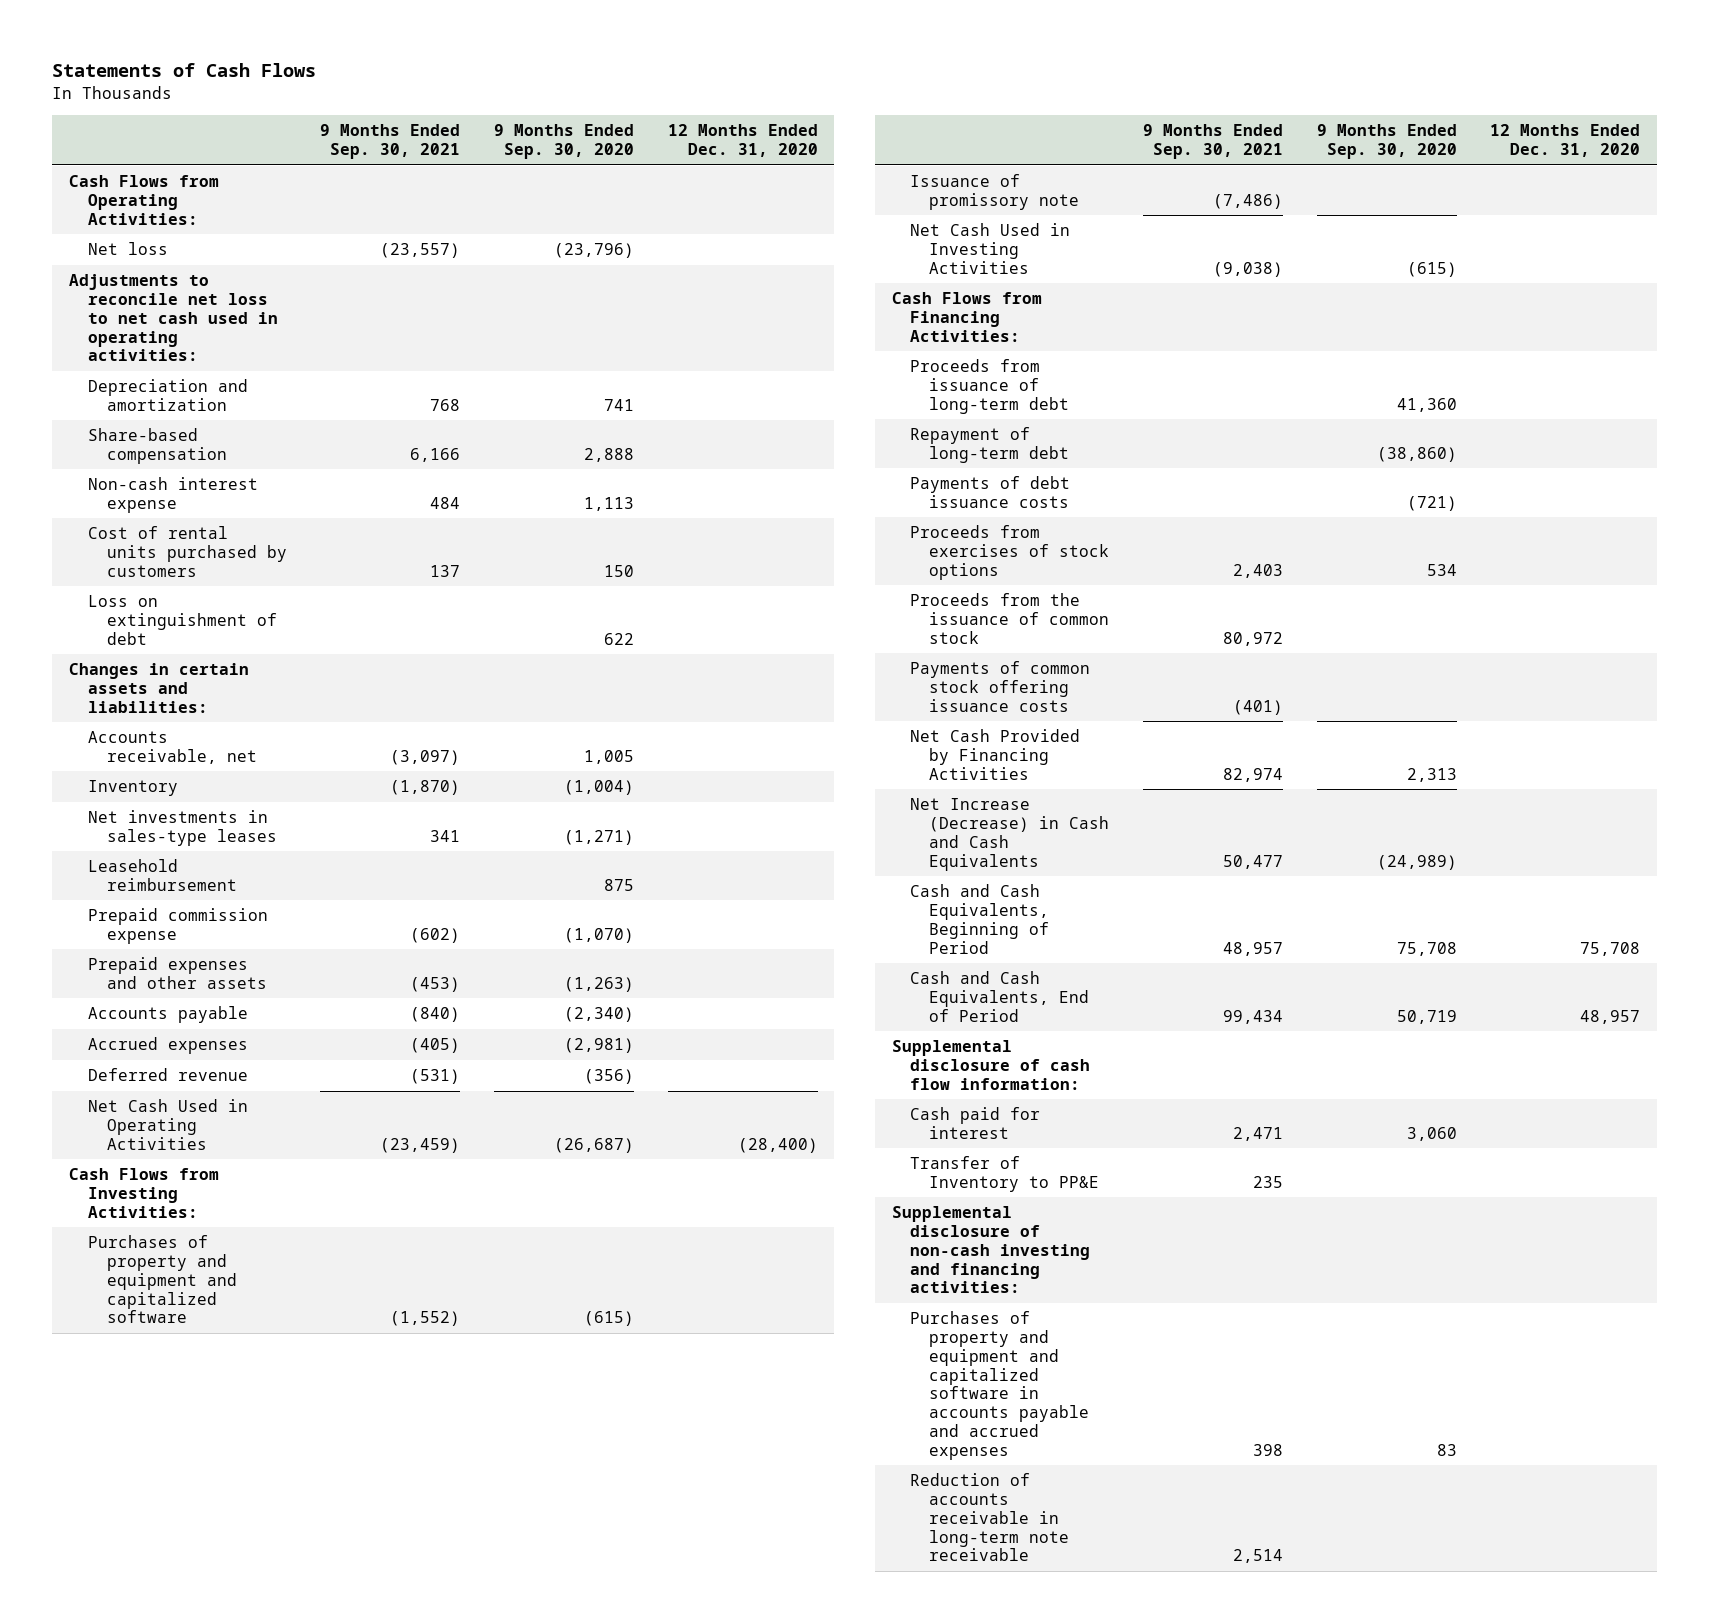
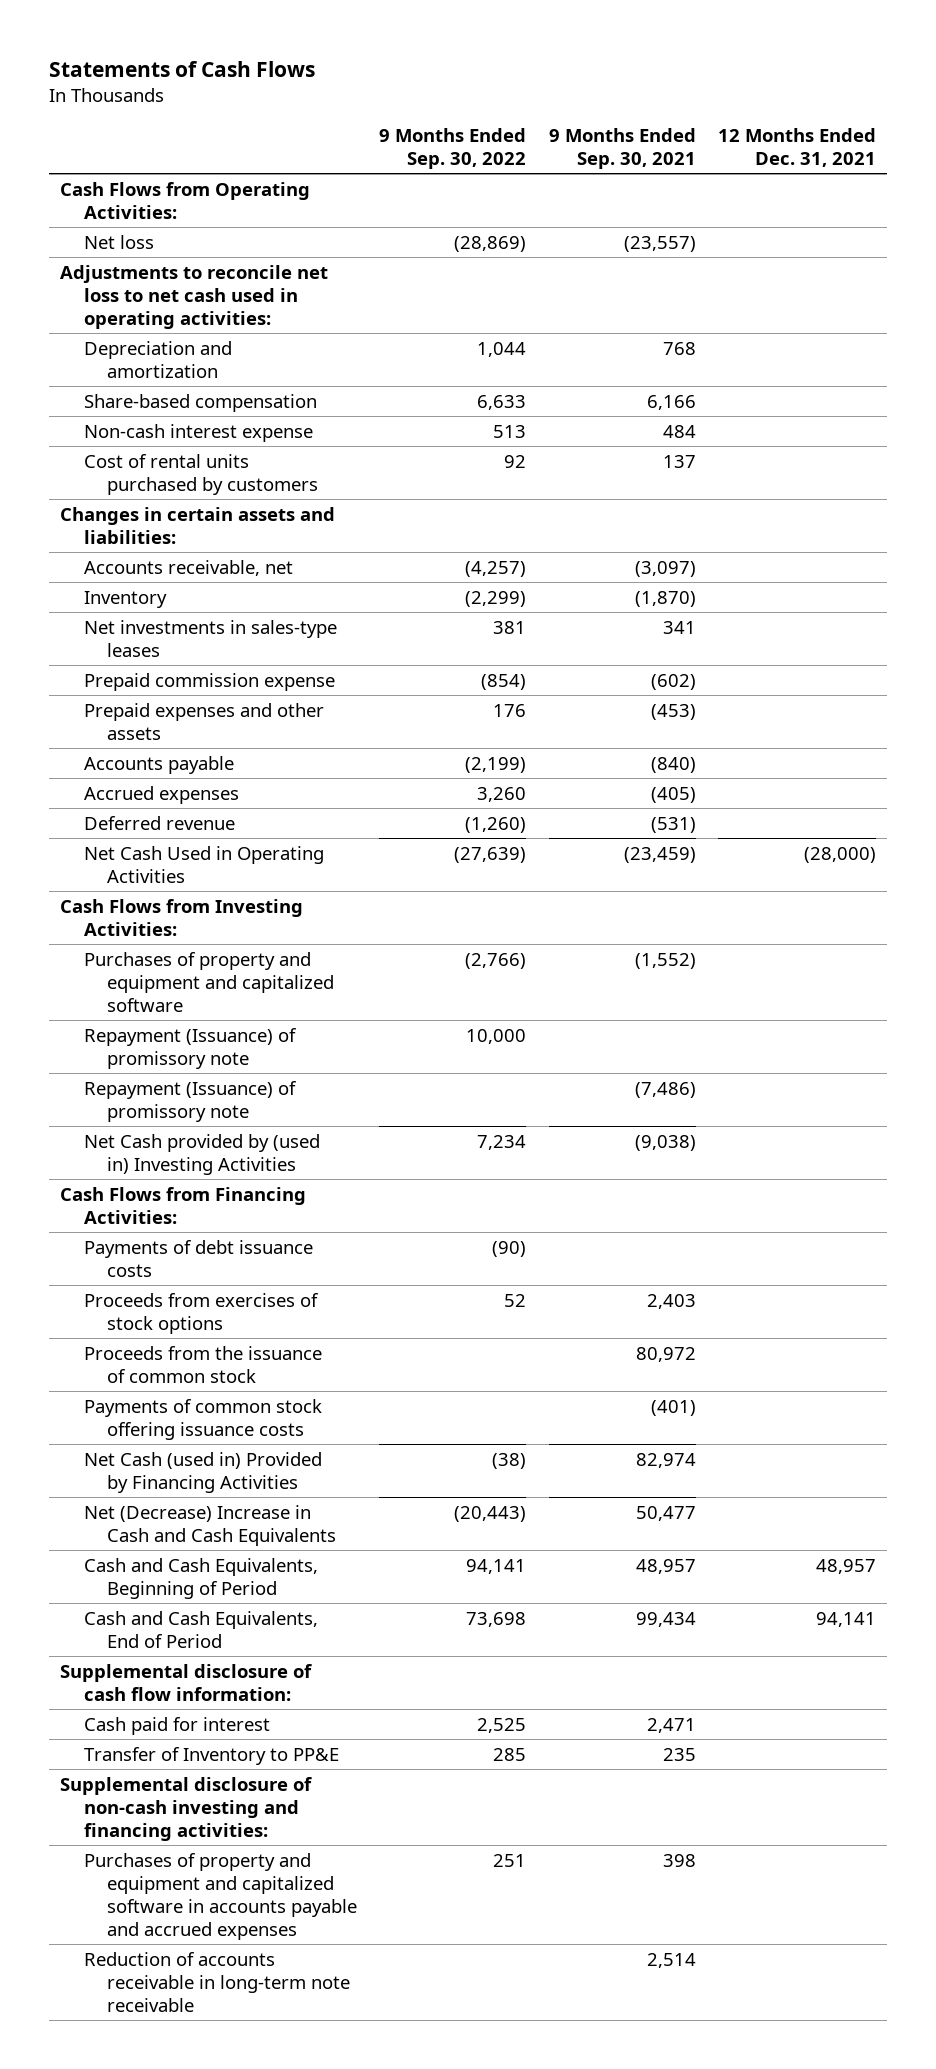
[493,124,634,160] 9 Months Ended Sep. 30, 2020 -> none
[667,124,818,158] 12 Months Ended Dec. 31, 2020 -> none
none -> [379,127,527,170] 9 Months Ended Sep. 30, 2022
none -> [718,127,877,168] 12 Months Ended Dec. 31, 2021
[87,595,277,645] Loss on extinguishment of debt -> none
[87,859,237,891] Leasehold reimbursement -> none
none -> [83,1027,297,1069] Repayment (Issuance) of promissory note
[910,174,1080,210] Issuance of promissory note -> [83,1080,297,1122] Repayment (Issuance) of promissory note
[910,223,1071,274] Net Cash Used in Investing Activities -> [83,1133,320,1175] Net Cash provided by (used in) Investing Activities
[910,359,1070,414] Proceeds from issuance of long-term debt -> none
[910,427,1070,463] Repayment of long-term debt -> none
[910,729,1081,780] Net Cash Provided by Financing Activities -> [83,1451,322,1493] Net Cash (used in) Provided by Financing Activities
[910,798,1110,871] Net Increase (Decrease) in Cash and Cash Equivalents -> [83,1504,337,1546] Net (Decrease) Increase in Cash and Cash Equivalents

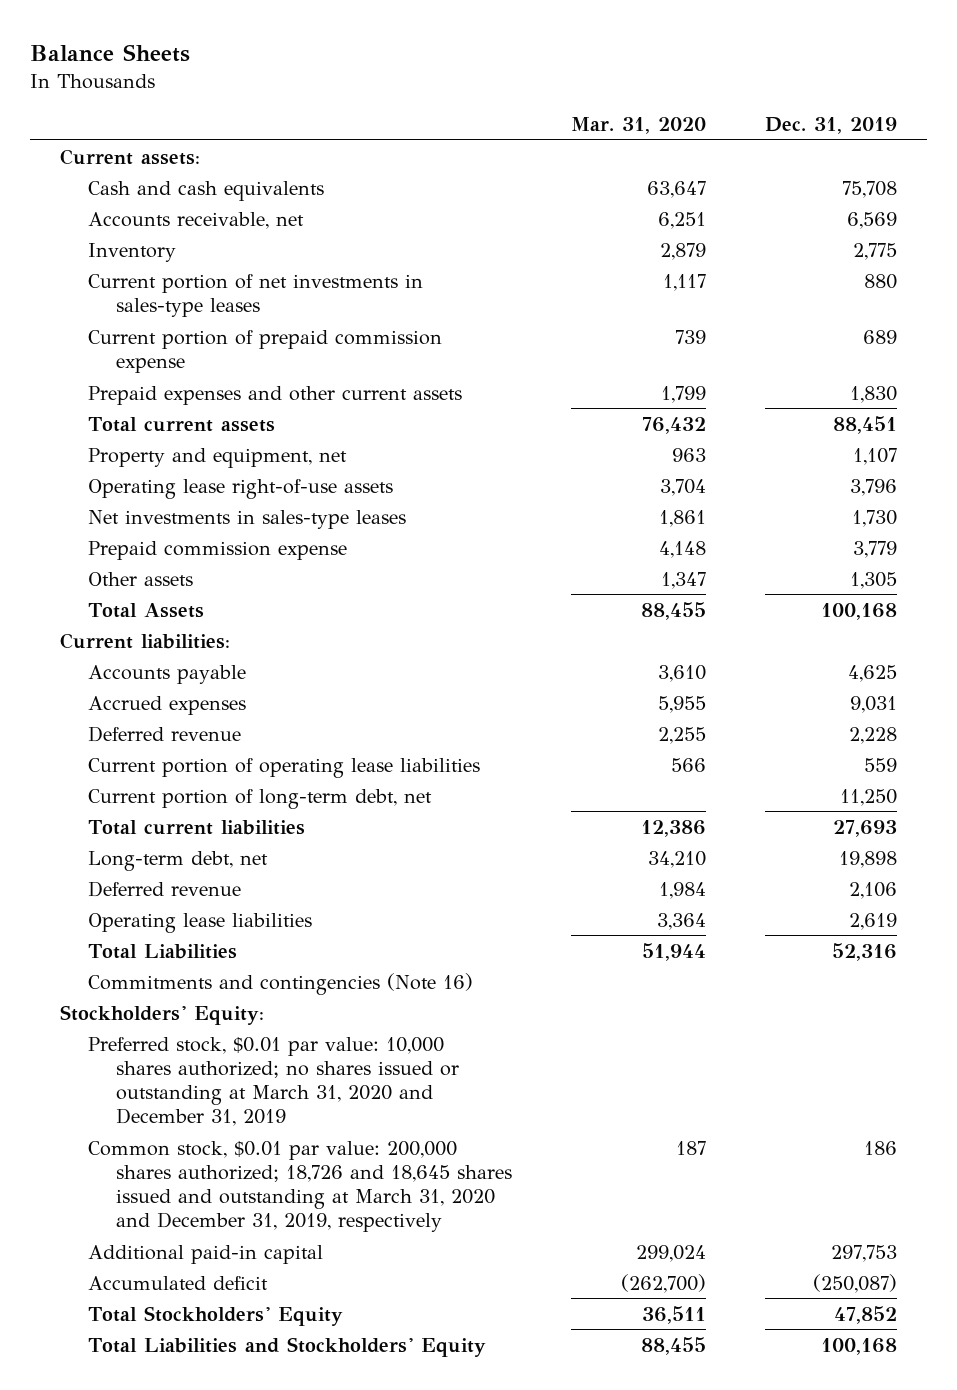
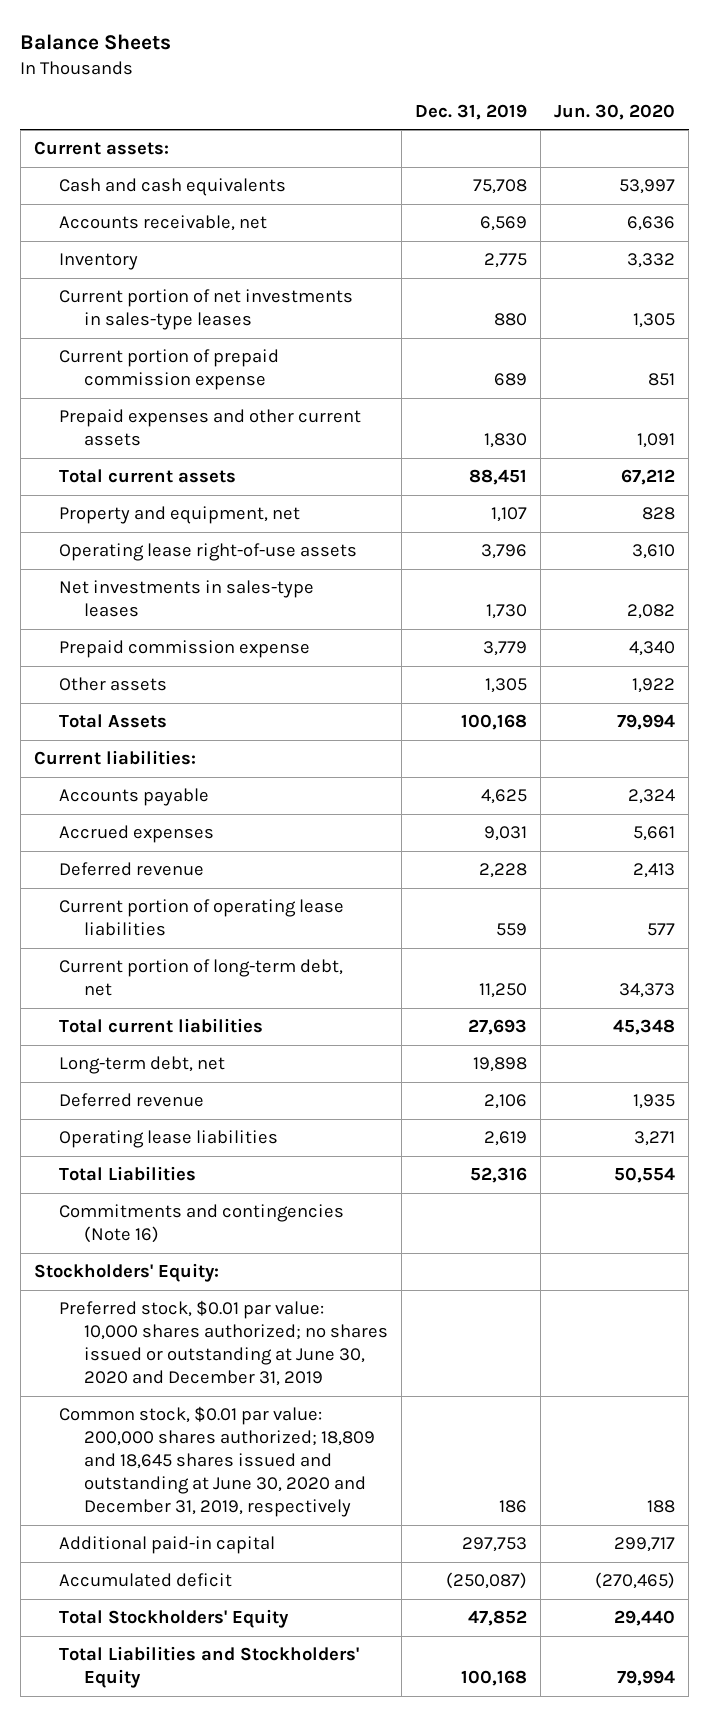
[570,116,706,134] Mar. 31, 2020 -> none
none -> [553,103,675,120] Jun. 30, 2020
[87,1036,459,1127] Preferred stock, $0.01 par value: 10,000 shares authorized; no shares issued or outstanding at March 31, 2020 and December 31, 2019 -> [58,1300,388,1387] Preferred stock, $0.01 par value: 10,000 shares authorized; no shares issued or outstanding at June 30, 2020 and December 31, 2019
[87,1140,512,1233] Common stock, $0.01 par value: 200,000 shares authorized; 18,726 and 18,645 shares issued and outstanding at March 31, 2020 and December 31, 2019, respectively -> [58,1406,375,1517] Common stock, $0.01 par value: 200,000 shares authorized; 18,809 and 18,645 shares issued and outstanding at June 30, 2020 and December 31, 2019, respectively

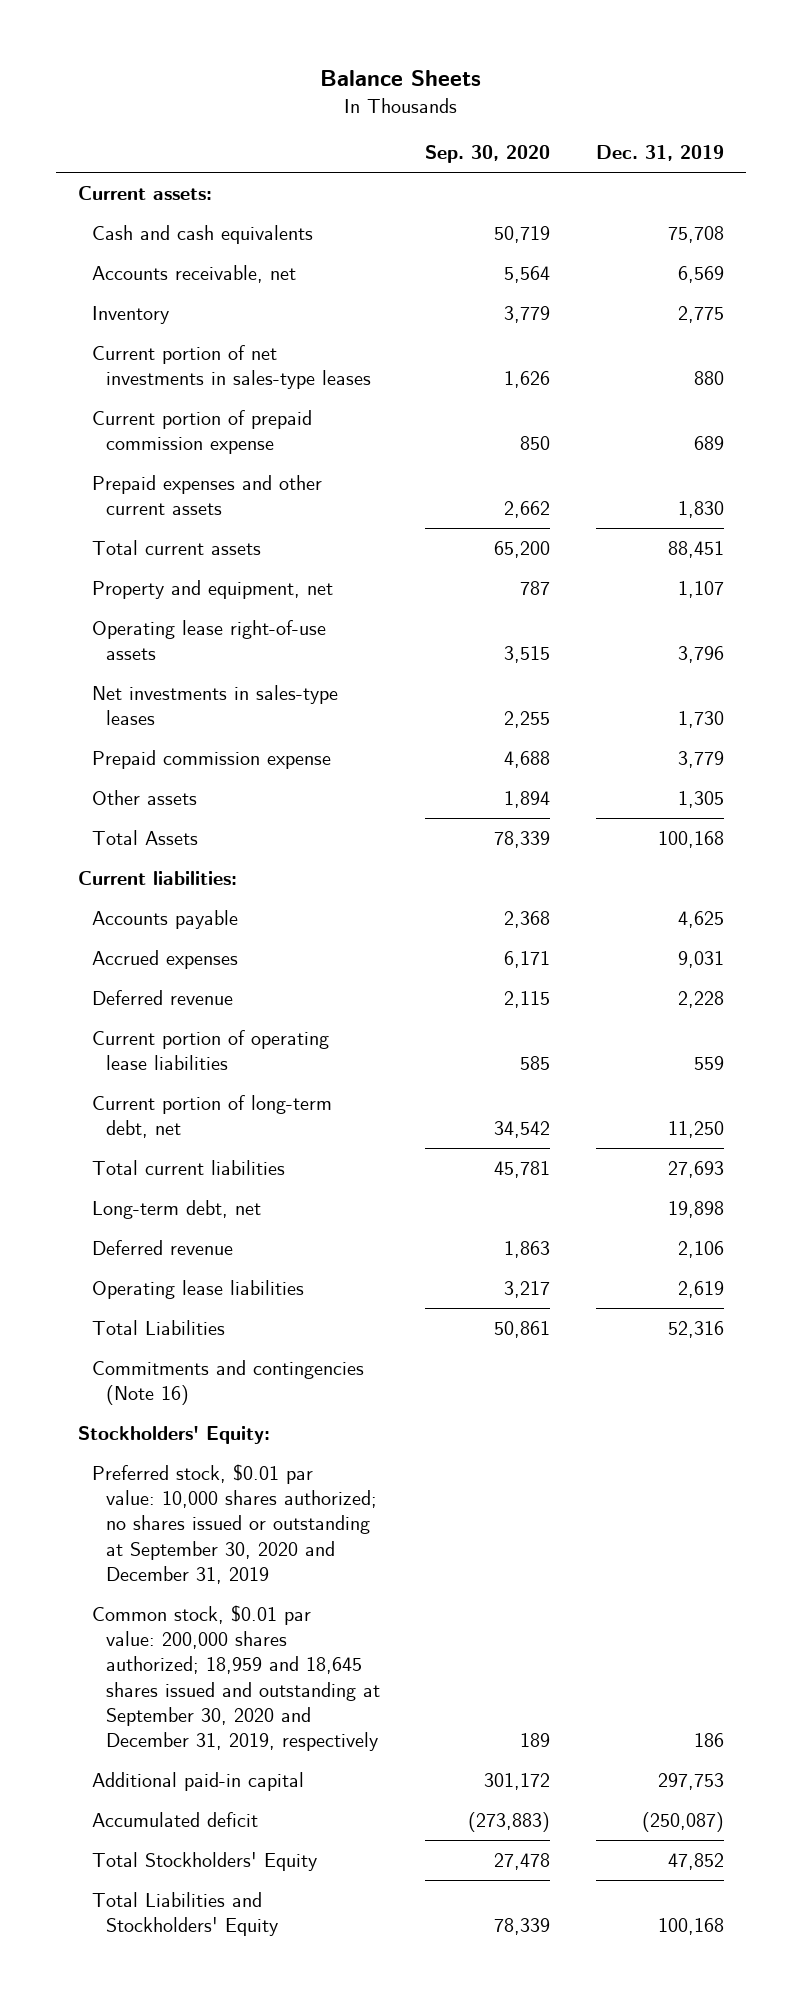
[553,103,675,120] Jun. 30, 2020 -> none
none -> [425,145,551,164] Sep. 30, 2020
[58,1300,388,1387] Preferred stock, $0.01 par value: 10,000 shares authorized; no shares issued or outstanding at June 30, 2020 and December 31, 2019 -> [92,1463,378,1584] Preferred stock, $0.01 par value: 10,000 shares authorized; no shares issued or outstanding at September 30, 2020 and December 31, 2019
[58,1406,375,1517] Common stock, $0.01 par value: 200,000 shares authorized; 18,809 and 18,645 shares issued and outstanding at June 30, 2020 and December 31, 2019, respectively -> [92,1604,381,1751] Common stock, $0.01 par value: 200,000 shares authorized; 18,959 and 18,645 shares issued and outstanding at September 30, 2020 and December 31, 2019, respectively

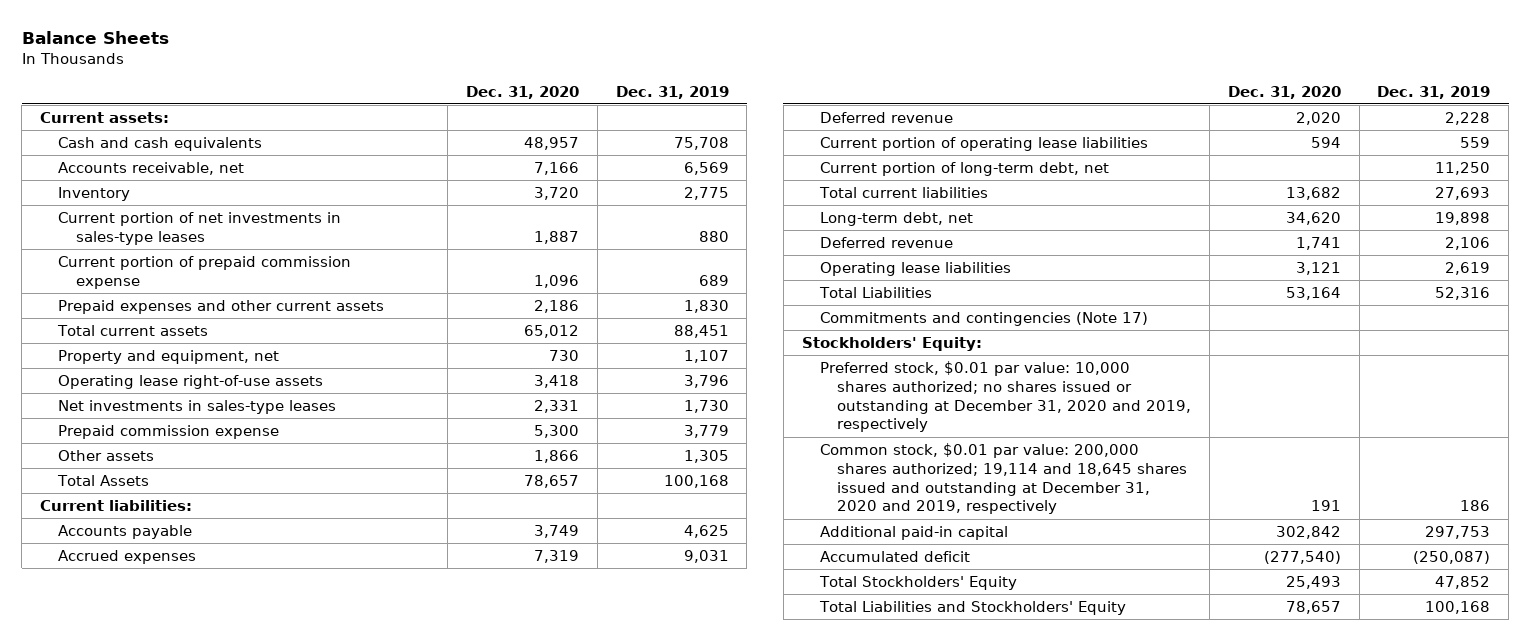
[425,145,551,164] Sep. 30, 2020 -> none
none -> [466,85,580,99] Dec. 31, 2020
[92,1359,365,1406] Commitments and contingencies (Note 16) -> [819,311,1148,326] Commitments and contingencies (Note 17)
[92,1463,378,1584] Preferred stock, $0.01 par value: 10,000 shares authorized; no shares issued or outstanding at September 30, 2020 and December 31, 2019 -> [819,360,1192,433] Preferred stock, $0.01 par value: 10,000 shares authorized; no shares issued or outstanding at December 31, 2020 and 2019, respectively
[92,1604,381,1751] Common stock, $0.01 par value: 200,000 shares authorized; 18,959 and 18,645 shares issued and outstanding at September 30, 2020 and December 31, 2019, respectively -> [819,442,1188,515] Common stock, $0.01 par value: 200,000 shares authorized; 19,114 and 18,645 shares issued and outstanding at December 31, 2020 and 2019, respectively

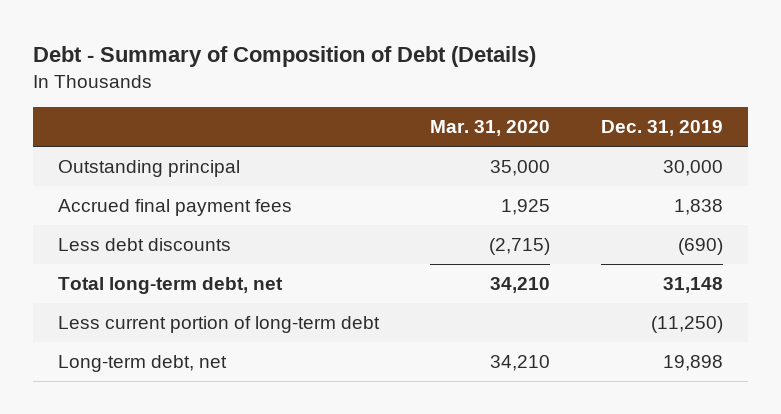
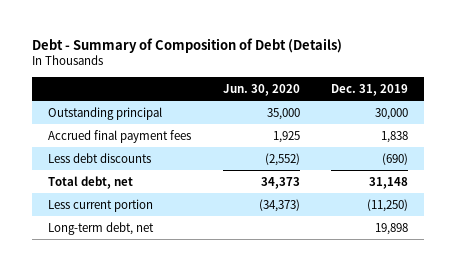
[429,119,550,136] Mar. 31, 2020 -> none
none -> [222,83,300,96] Jun. 30, 2020
[57,277,283,295] Total long-term debt, net -> [48,175,134,189] Total debt, net
[57,316,380,334] Less current portion of long-term debt -> [48,198,154,212] Less current portion

